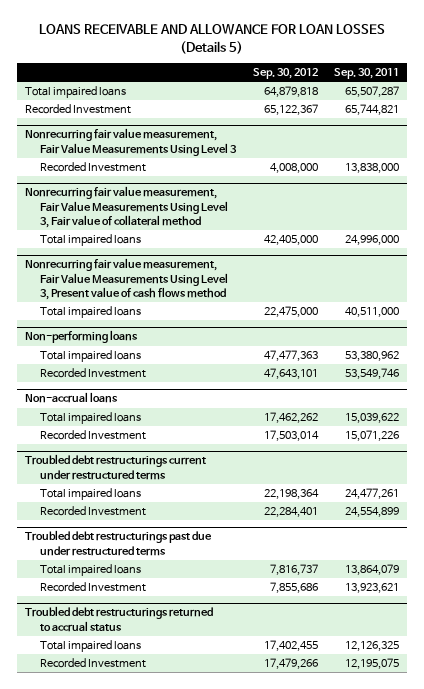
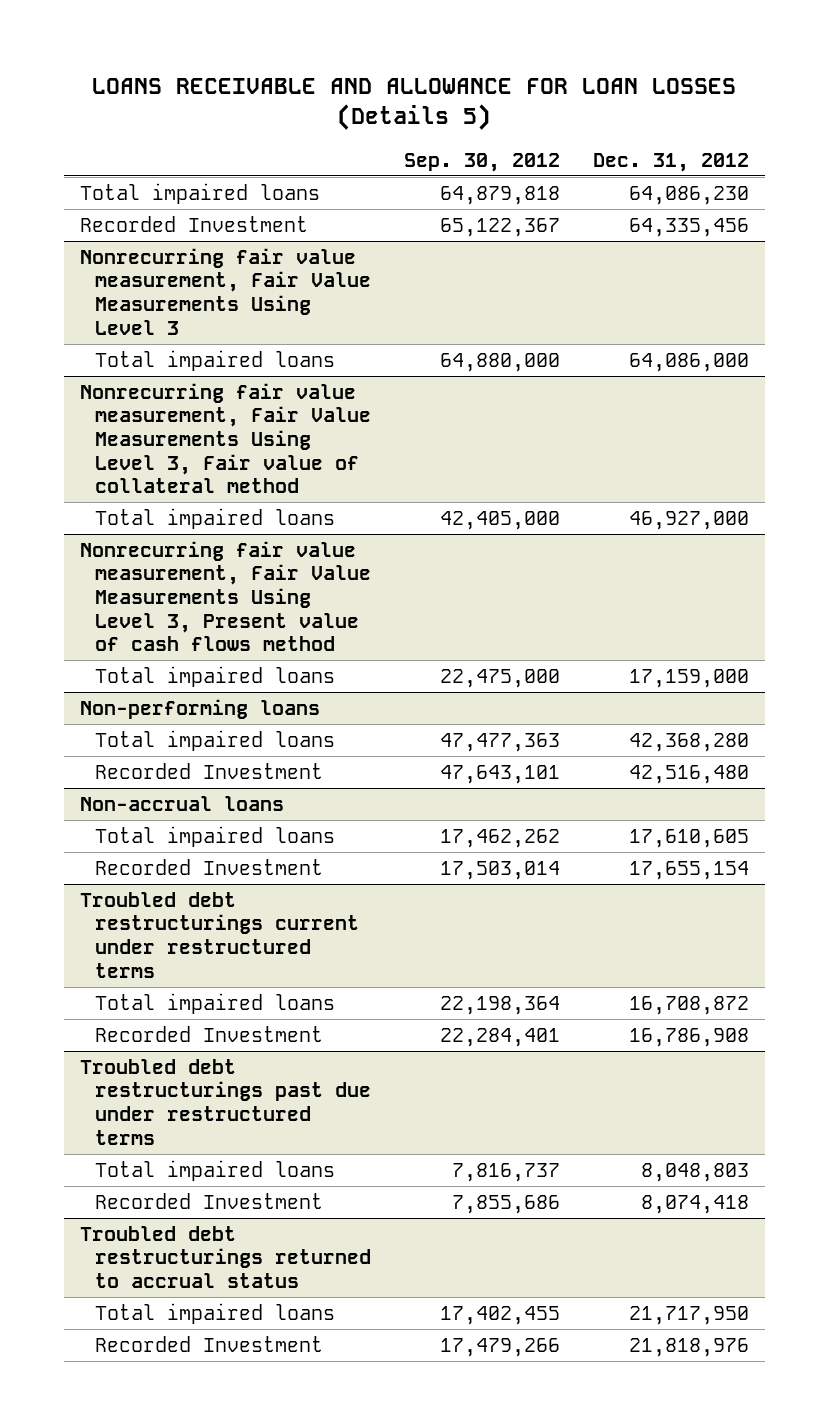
[334,68,400,80] Sep. 30, 2011 -> none
none -> [592,152,749,172] Dec. 31, 2012
[40,162,147,173] Recorded Investment -> none
none -> [94,349,335,371] Total impaired loans

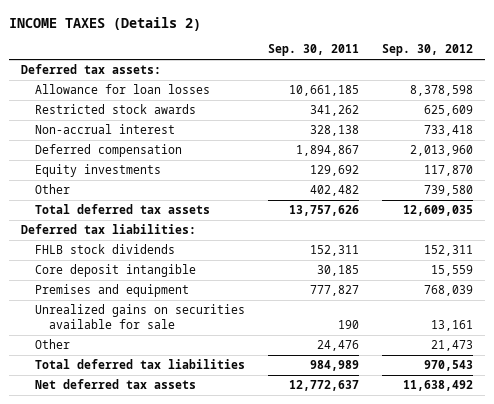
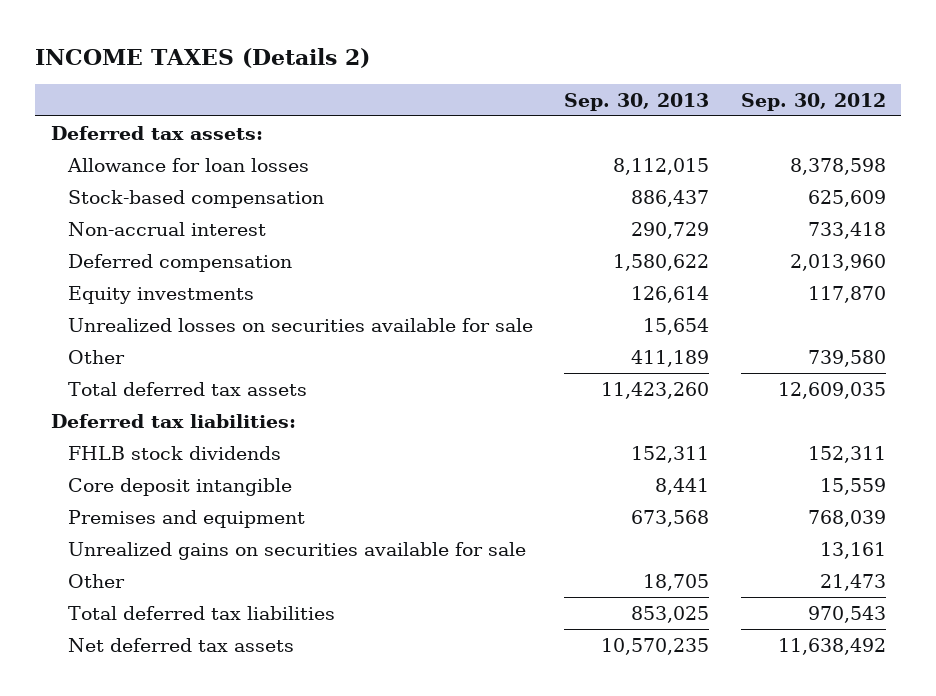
[267,44,359,57] Sep. 30, 2011 -> none
none -> [564,92,710,111] Sep. 30, 2013
[34,104,196,115] Restricted stock awards -> [67,189,324,208] Stock-based compensation
none -> [67,317,533,332] Unrealized losses on securities available for sale

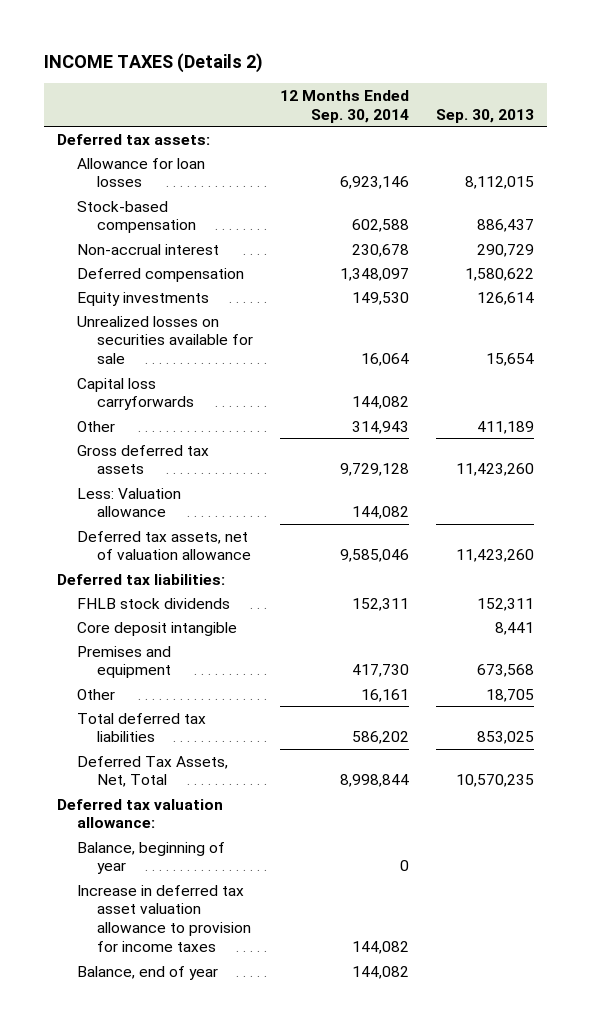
[740,92,886,111] Sep. 30, 2012 -> none
none -> [280,89,410,123] 12 Months Ended Sep. 30, 2014
none -> [77,377,195,411] Capital loss carryforwards
none -> [77,444,210,475] Gross deferred tax assets
none -> [77,487,182,518] Less: Valuation allowance
[67,381,307,396] Total deferred tax assets -> [77,530,252,561] Deferred tax assets, net of valuation allowance
[67,541,526,560] Unrealized gains on securities available for sale -> none
[67,637,294,652] Net deferred tax assets -> [77,755,229,788] Deferred Tax Assets, Net, Total
none -> [56,798,223,829] Deferred tax valuation allowance:
none -> [77,841,226,875] Balance, beginning of year
none -> [77,884,252,953] Increase in deferred tax asset valuation allowance to provision for income taxes
none -> [77,965,219,980] Balance, end of year

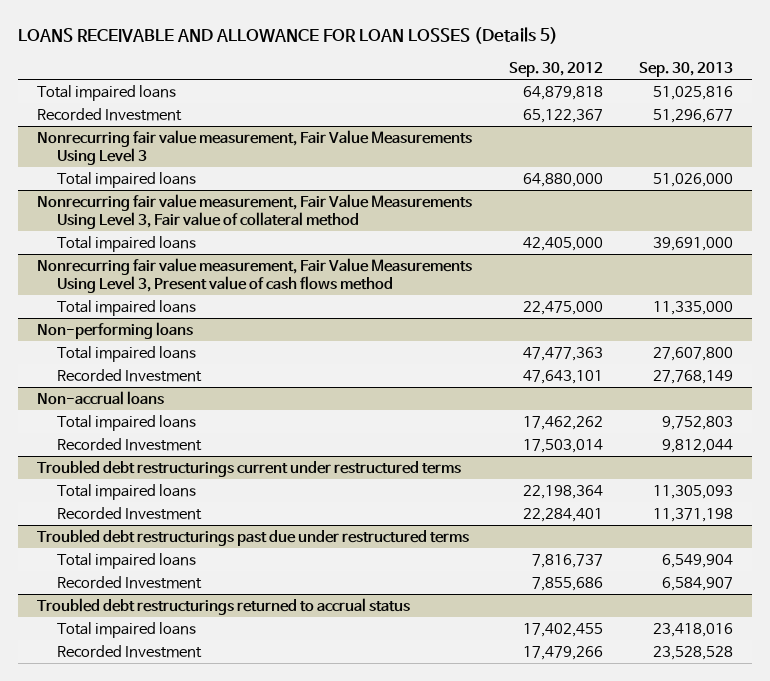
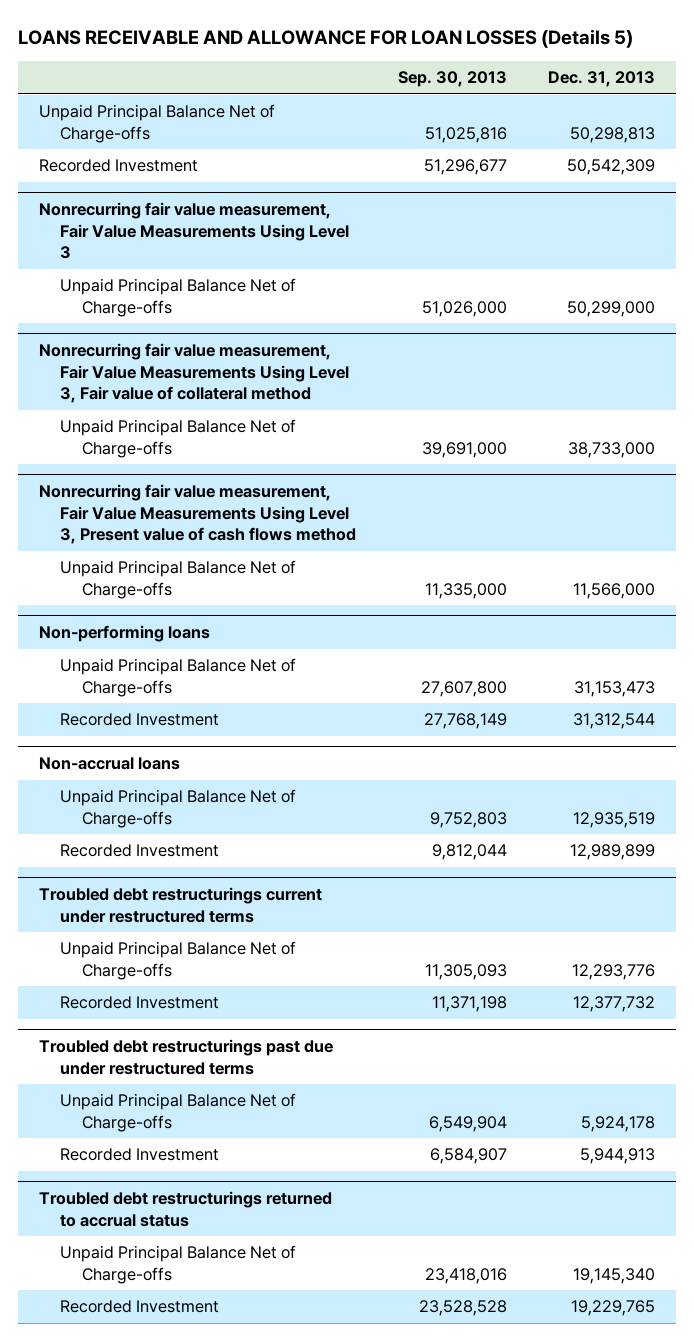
[508,62,603,78] Sep. 30, 2012 -> none
none -> [547,70,655,87] Dec. 31, 2013
[36,84,176,101] Total impaired loans -> [38,104,275,143] Unpaid Principal Balance Net of Charge-offs
[56,171,196,188] Total impaired loans -> [60,278,297,317] Unpaid Principal Balance Net of Charge-offs
[56,235,196,252] Total impaired loans -> [60,419,297,458] Unpaid Principal Balance Net of Charge-offs
[56,299,196,316] Total impaired loans -> [60,560,297,599] Unpaid Principal Balance Net of Charge-offs
[56,345,196,362] Total impaired loans -> [60,658,297,697] Unpaid Principal Balance Net of Charge-offs
[56,414,196,431] Total impaired loans -> [60,789,297,828] Unpaid Principal Balance Net of Charge-offs
[56,483,196,500] Total impaired loans -> [60,941,297,980] Unpaid Principal Balance Net of Charge-offs
[56,552,196,569] Total impaired loans -> [60,1093,297,1132] Unpaid Principal Balance Net of Charge-offs
[56,621,196,638] Total impaired loans -> [60,1245,297,1284] Unpaid Principal Balance Net of Charge-offs

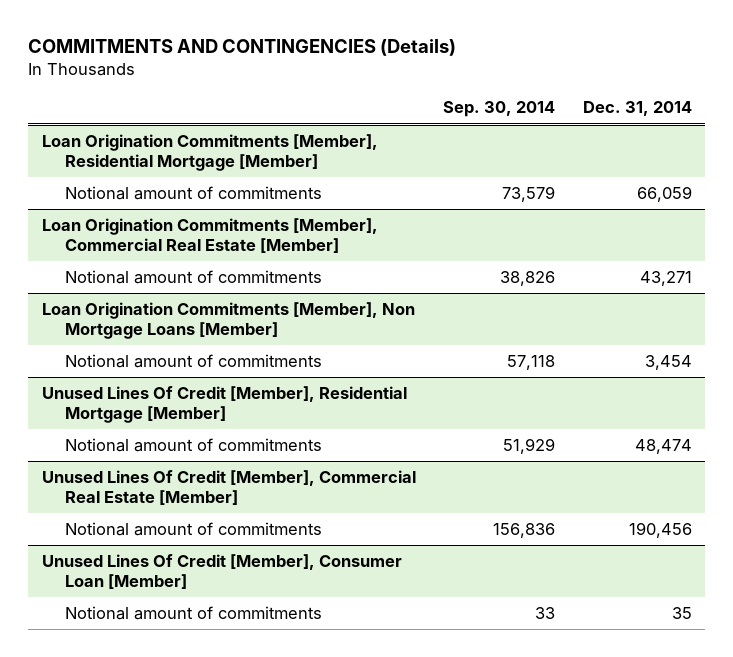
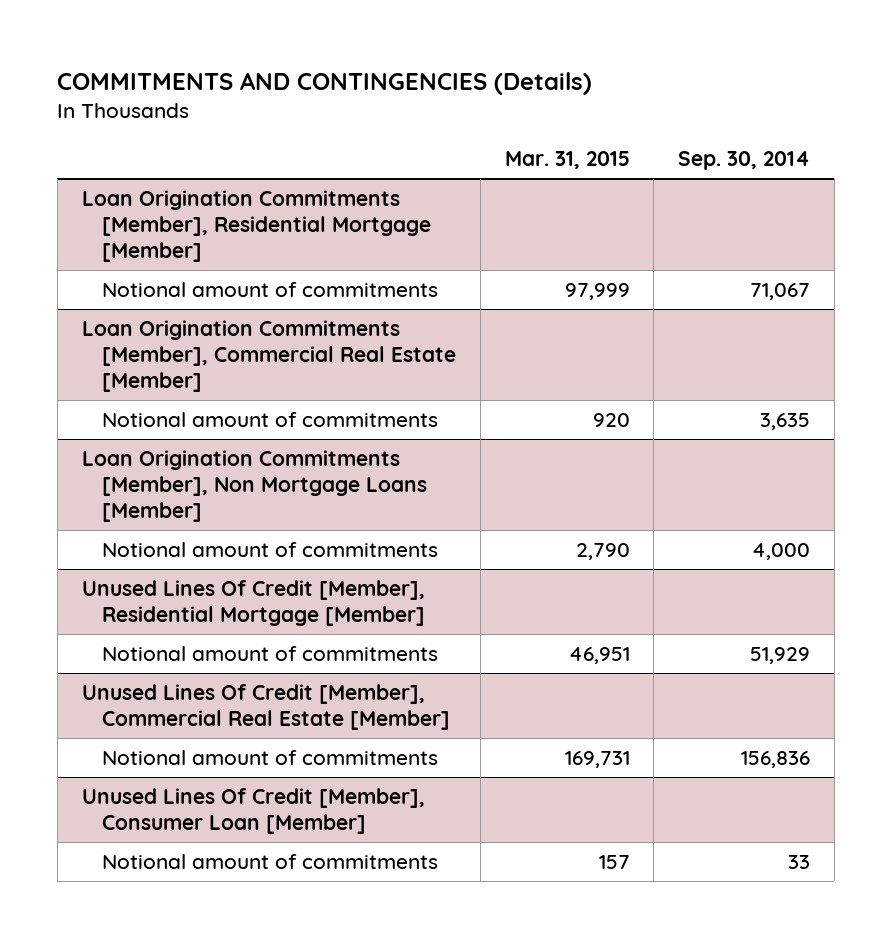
[582,101,692,117] Dec. 31, 2014 -> none
none -> [504,151,630,170] Mar. 31, 2015
[502,185,556,202] 73,579 -> [750,282,811,300] 71,067
[500,270,556,286] 38,826 -> [760,412,811,430] 3,635
[507,354,556,370] 57,118 -> [752,542,811,560] 4,000

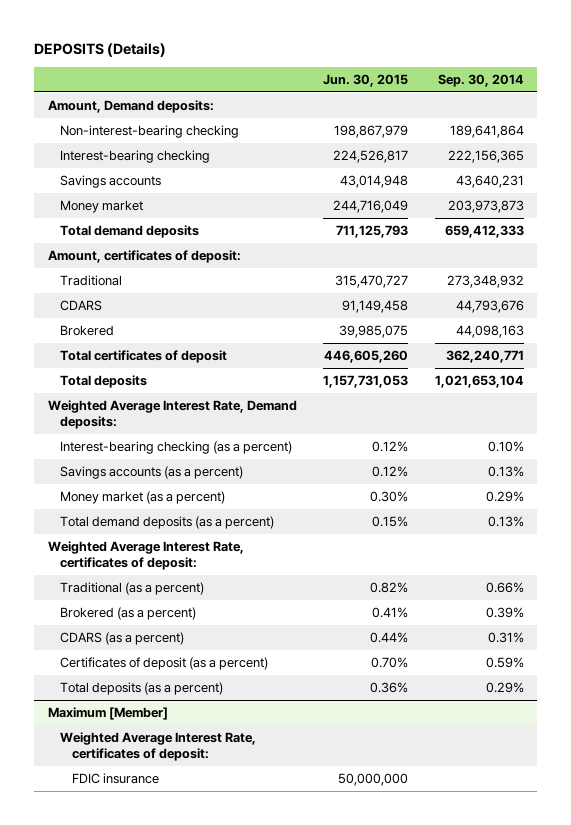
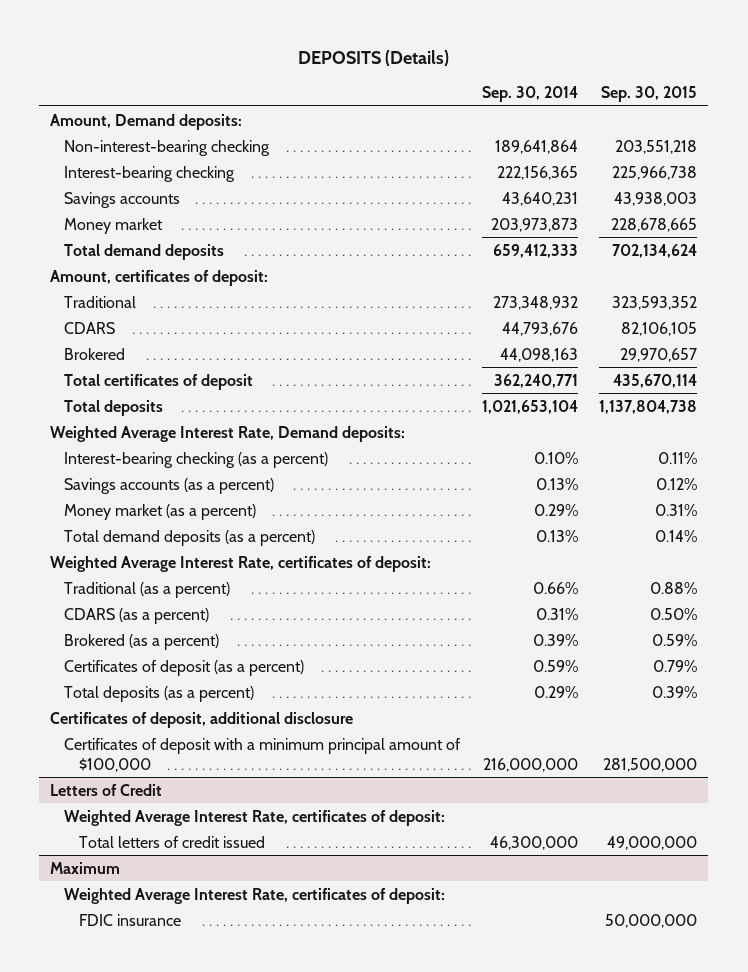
[323,73,409,87] Jun. 30, 2015 -> none
none -> [601,86,698,103] Sep. 30, 2015
[59,606,196,620] Brokered (as a percent) -> [64,633,220,650] Brokered (as a percent)
[47,706,168,720] Maximum [Member] -> none
none -> [50,711,354,728] Certificates of deposit, additional disclosure
none -> [64,737,462,772] Certificates of deposit with a minimum principal amount of $100,000
none -> [50,783,163,796] Letters of Credit
none -> [78,835,265,848] Total letters of credit issued
none -> [50,861,121,874] Maximum
none -> [64,887,446,904] Weighted Average Interest Rate, certificates of deposit:

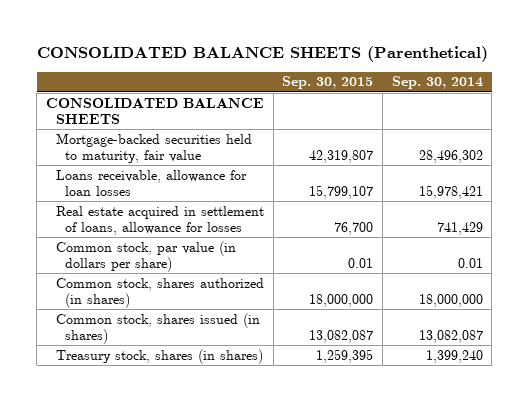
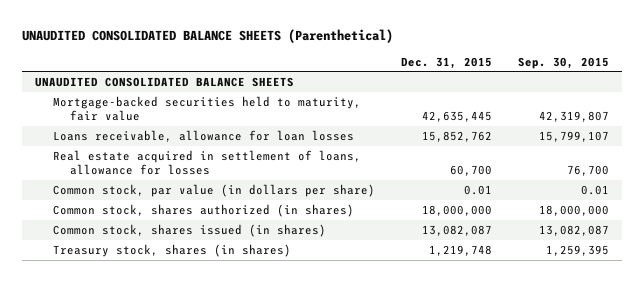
[36,46,488,63] CONSOLIDATED BALANCE SHEETS (Parenthetical) -> [22,29,394,44] UNAUDITED CONSOLIDATED BALANCE SHEETS (Parenthetical)
[391,76,483,90] Sep. 30, 2014 -> none
none -> [400,56,492,69] Dec. 31, 2015
[46,97,265,124] CONSOLIDATED BALANCE SHEETS -> [35,76,295,87] UNAUDITED CONSOLIDATED BALANCE SHEETS

